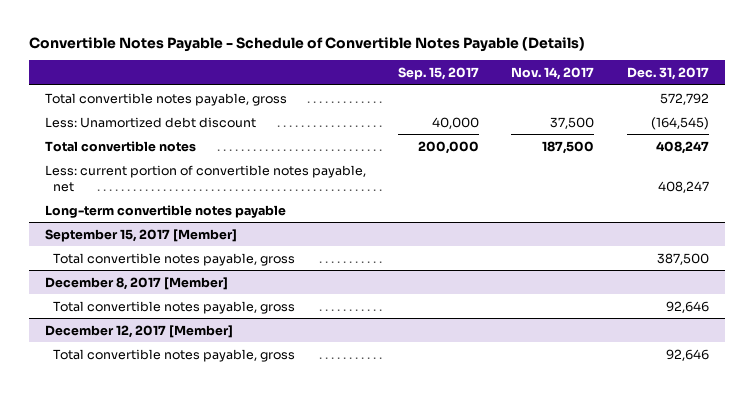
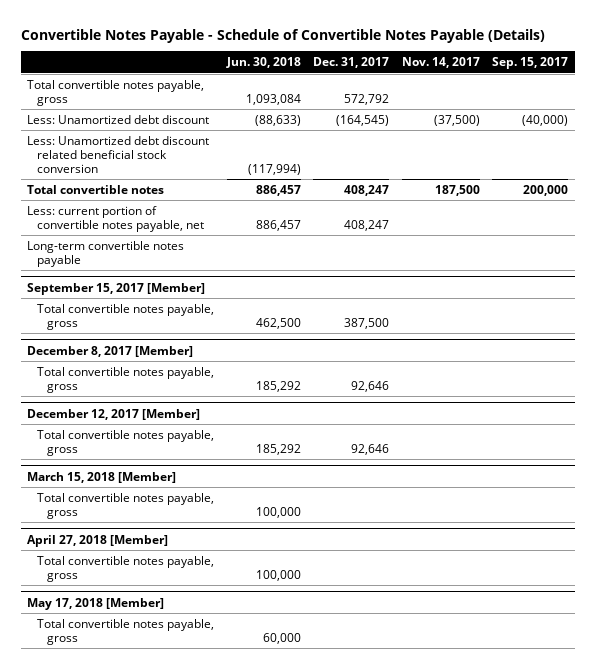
none -> [225,57,301,69] Jun. 30, 2018
[432,116,480,129] 40,000 -> [522,114,569,126] (40,000)
[550,116,595,129] 37,500 -> [433,114,480,126] (37,500)
none -> [27,135,210,173] Less: Unamortized debt discount related beneficial stock conversion
none -> [27,471,177,483] March 15, 2018 [Member]
none -> [37,492,215,519] Total convertible notes payable, gross
none -> [27,534,169,547] April 27, 2018 [Member]
none -> [37,555,215,582] Total convertible notes payable, gross
none -> [27,597,165,610] May 17, 2018 [Member]
none -> [37,618,215,645] Total convertible notes payable, gross

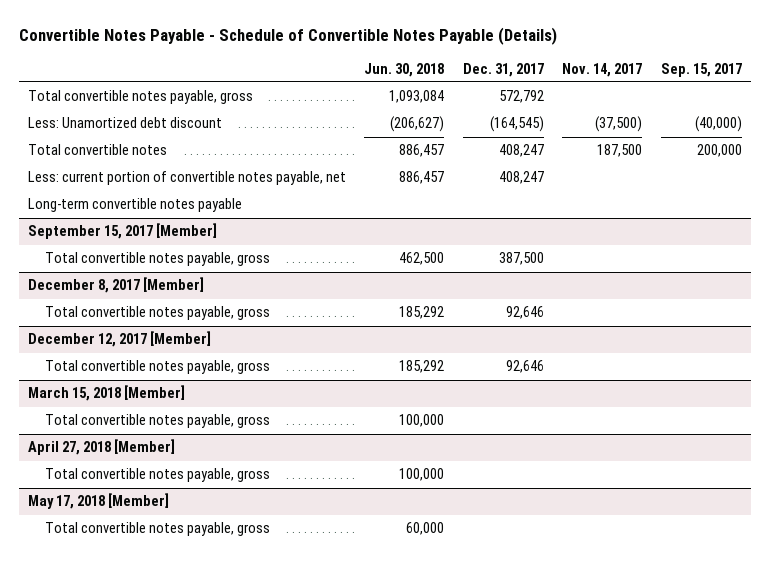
[27,135,210,173] Less: Unamortized debt discount related beneficial stock conversion -> none
[254,114,301,126] (88,633) -> [390,116,445,133] (206,627)

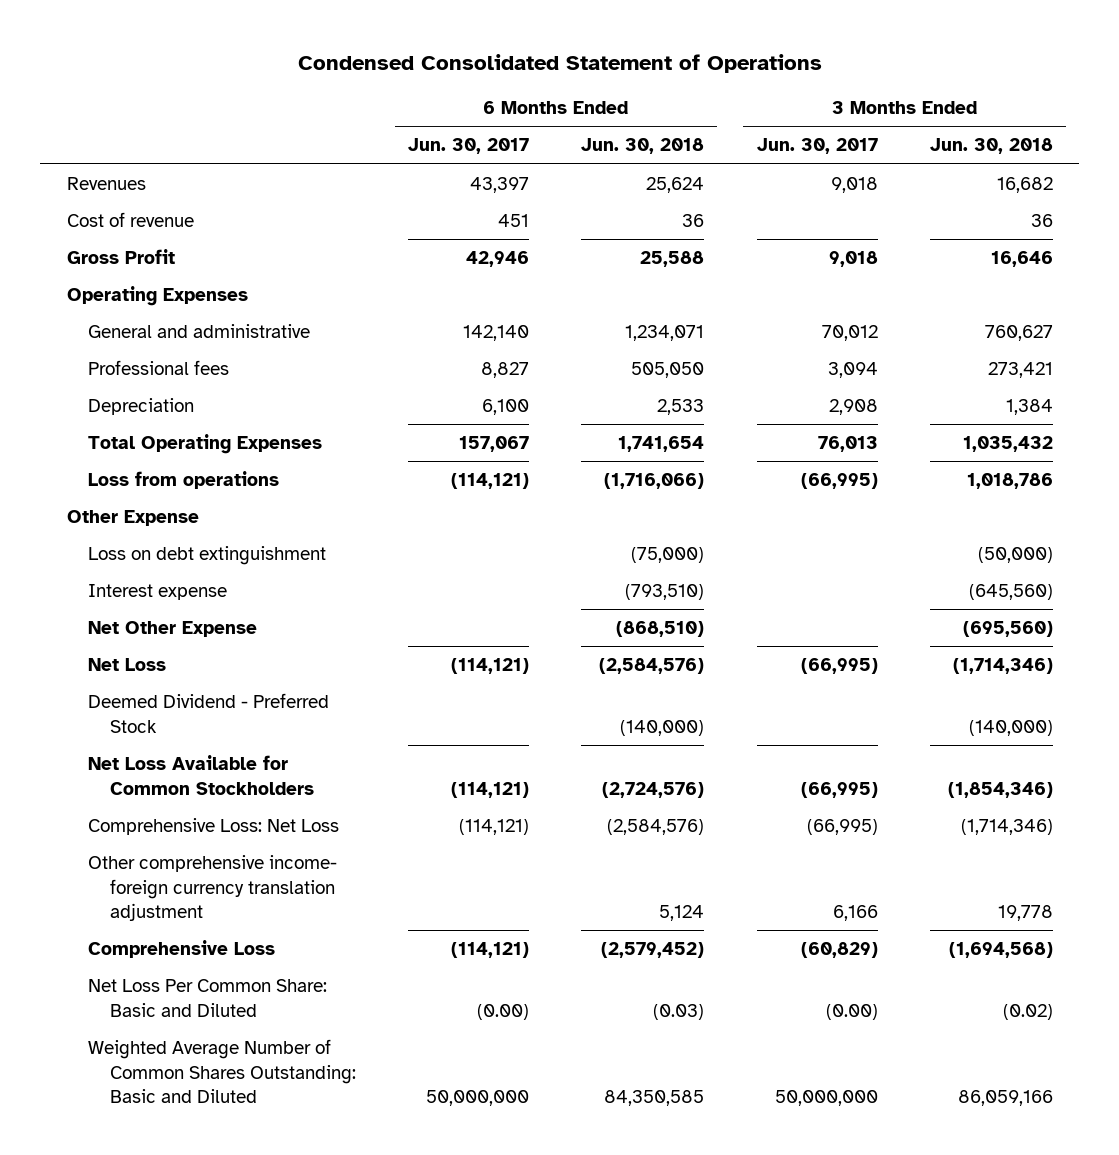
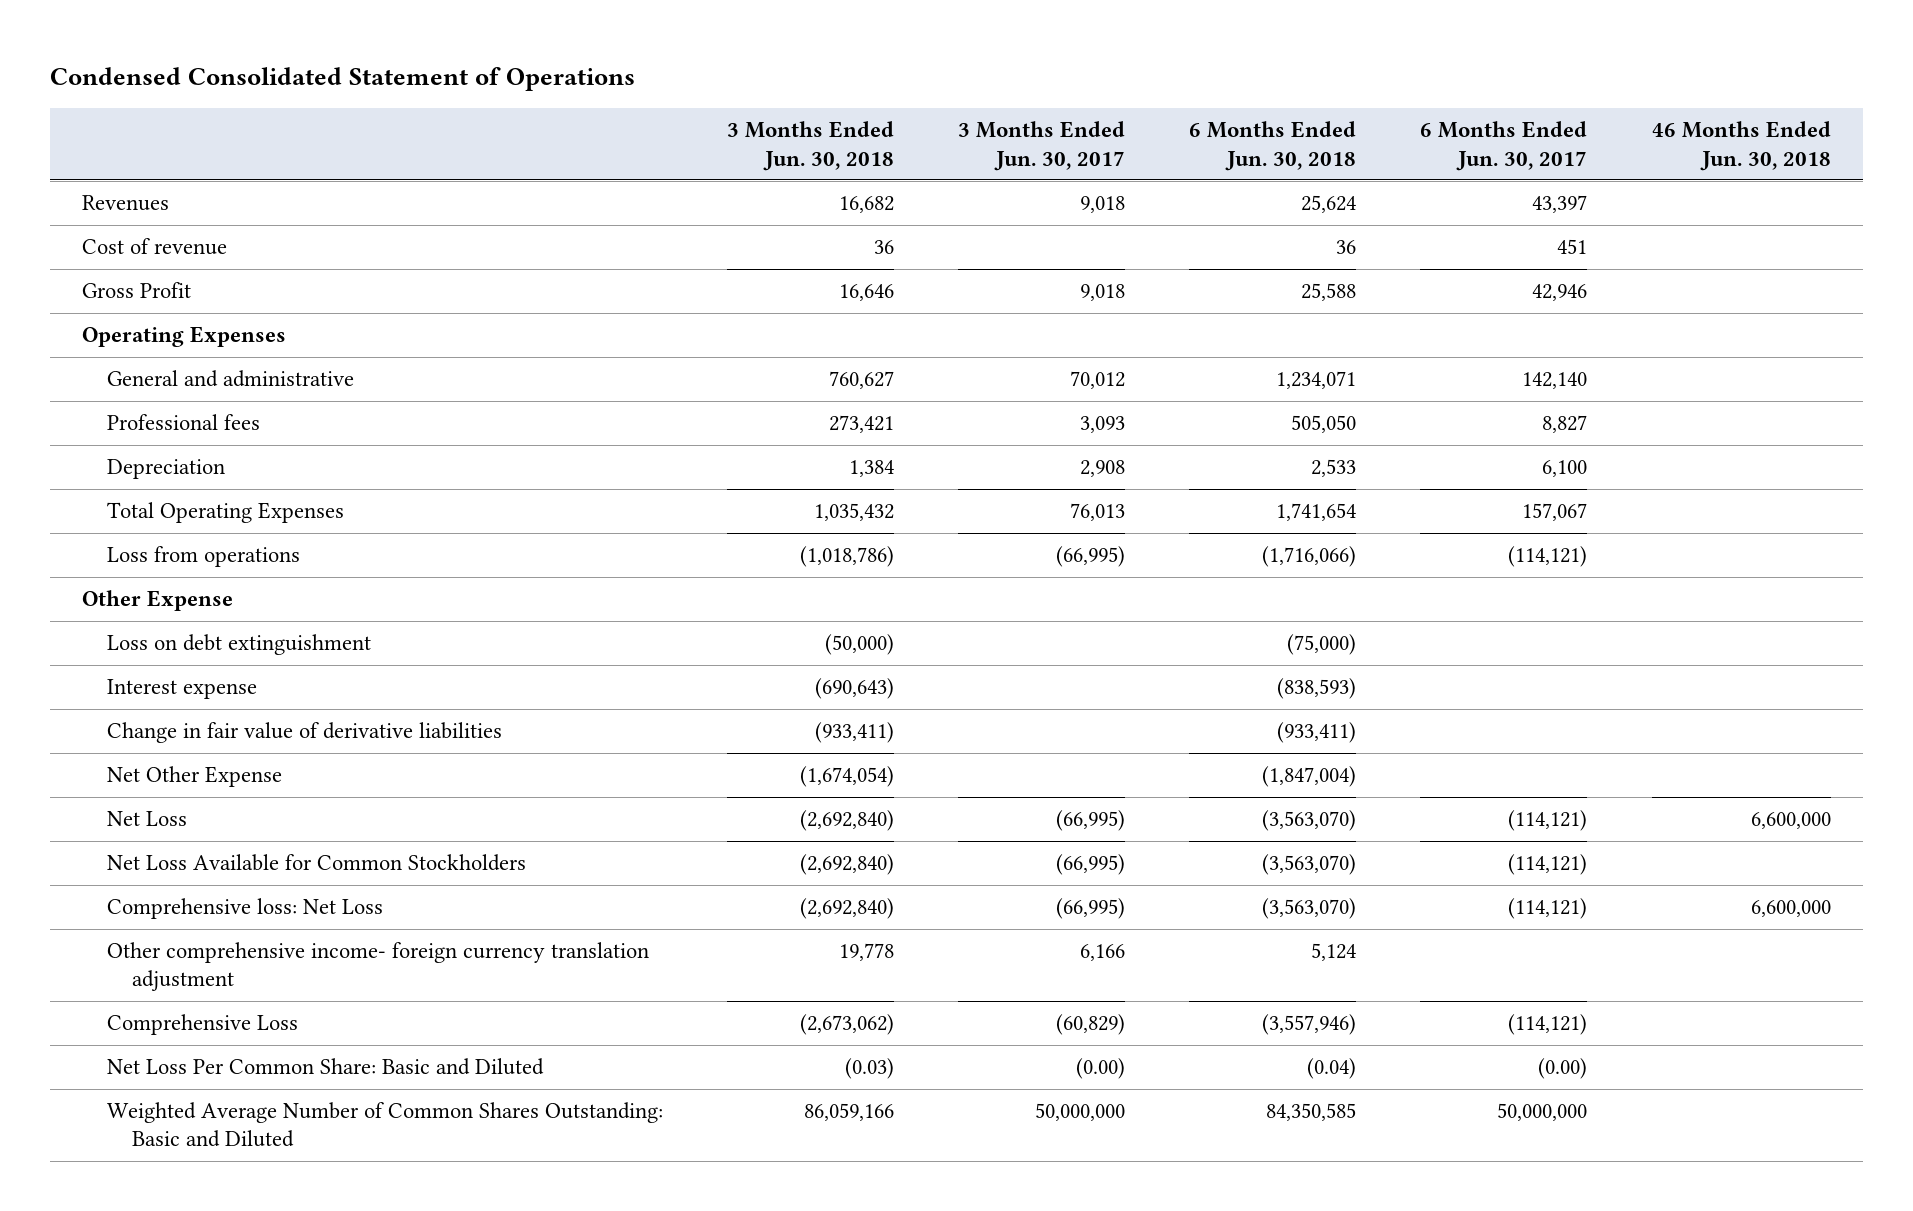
none -> [1651,121,1831,171] 46 Months Ended Jun. 30, 2018
[827,362,878,379] 3,094 -> [1080,416,1126,434] 3,093
[966,473,1053,490] 1,018,786 -> [800,546,895,568] (1,018,786)
[88,693,330,733] Deemed Dividend - Preferred Stock -> none
[625,584,705,601] (793,510) -> [1277,678,1357,700] (838,593)
[968,584,1053,601] (645,560) -> [815,678,895,700] (690,643)
none -> [107,722,503,744] Change in fair value of derivative liabilities
[616,621,705,638] (868,510) -> [1262,766,1357,788] (1,847,004)
[962,621,1053,638] (695,560) -> [800,766,895,788] (1,674,054)
[599,658,705,675] (2,584,576) -> [1262,810,1357,832] (3,563,070)
[952,658,1053,675] (1,714,346) -> [800,810,895,832] (2,692,840)
[602,781,705,798] (2,724,576) -> [1262,854,1357,876] (3,563,070)
[947,781,1053,798] (1,854,346) -> [800,854,895,876] (2,692,840)
[88,818,340,836] Comprehensive Loss: Net Loss -> [107,898,384,920] Comprehensive loss: Net Loss
[607,819,705,836] (2,584,576) -> [1262,898,1357,920] (3,563,070)
[960,819,1053,836] (1,714,346) -> [800,898,895,920] (2,692,840)
[601,942,705,959] (2,579,452) -> [1262,1014,1357,1036] (3,557,946)
[948,942,1053,959] (1,694,568) -> [800,1014,895,1036] (2,673,062)
[653,1003,705,1020] (0.03) -> [1307,1058,1357,1080] (0.04)
[1002,1003,1053,1020] (0.02) -> [845,1058,895,1080] (0.03)

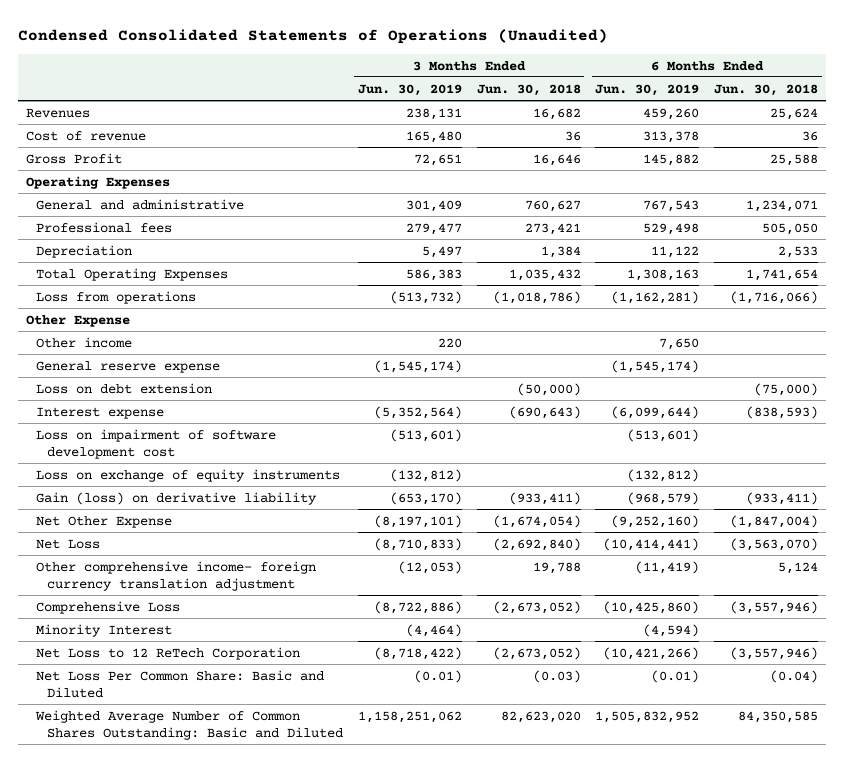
[50,67,636,92] Condensed Consolidated Statement of Operations -> [18,28,609,44] Condensed Consolidated Statements of Operations (Unaudited)
[958,121,1126,171] 3 Months Ended Jun. 30, 2017 -> none
[1420,121,1588,171] 6 Months Ended Jun. 30, 2017 -> none
[1651,121,1831,171] 46 Months Ended Jun. 30, 2018 -> none
none -> [357,83,462,96] Jun. 30, 2019
none -> [595,83,700,96] Jun. 30, 2019
none -> [36,336,133,348] Other income
none -> [36,360,221,373] General reserve expense
[107,634,372,656] Loss on debt extinguishment -> [36,382,213,394] Loss on debt extension
none -> [36,428,277,459] Loss on impairment of software development cost
none -> [36,468,341,482] Loss on exchange of equity instruments
[107,722,503,744] Change in fair value of derivative liabilities -> [36,491,318,505] Gain (loss) on derivative liability
[107,854,527,872] Net Loss Available for Common Stockholders -> none
[107,898,384,920] Comprehensive loss: Net Loss -> none
[839,943,895,962] 19,778 -> [532,561,581,574] 19,788
[800,1014,895,1036] (2,673,062) -> [492,600,581,614] (2,673,052)
none -> [36,623,173,637] Minority Interest
none -> [36,646,301,660] Net Loss to 12 ReTech Corporation
[804,1103,895,1122] 86,059,166 -> [500,710,581,723] 82,623,020

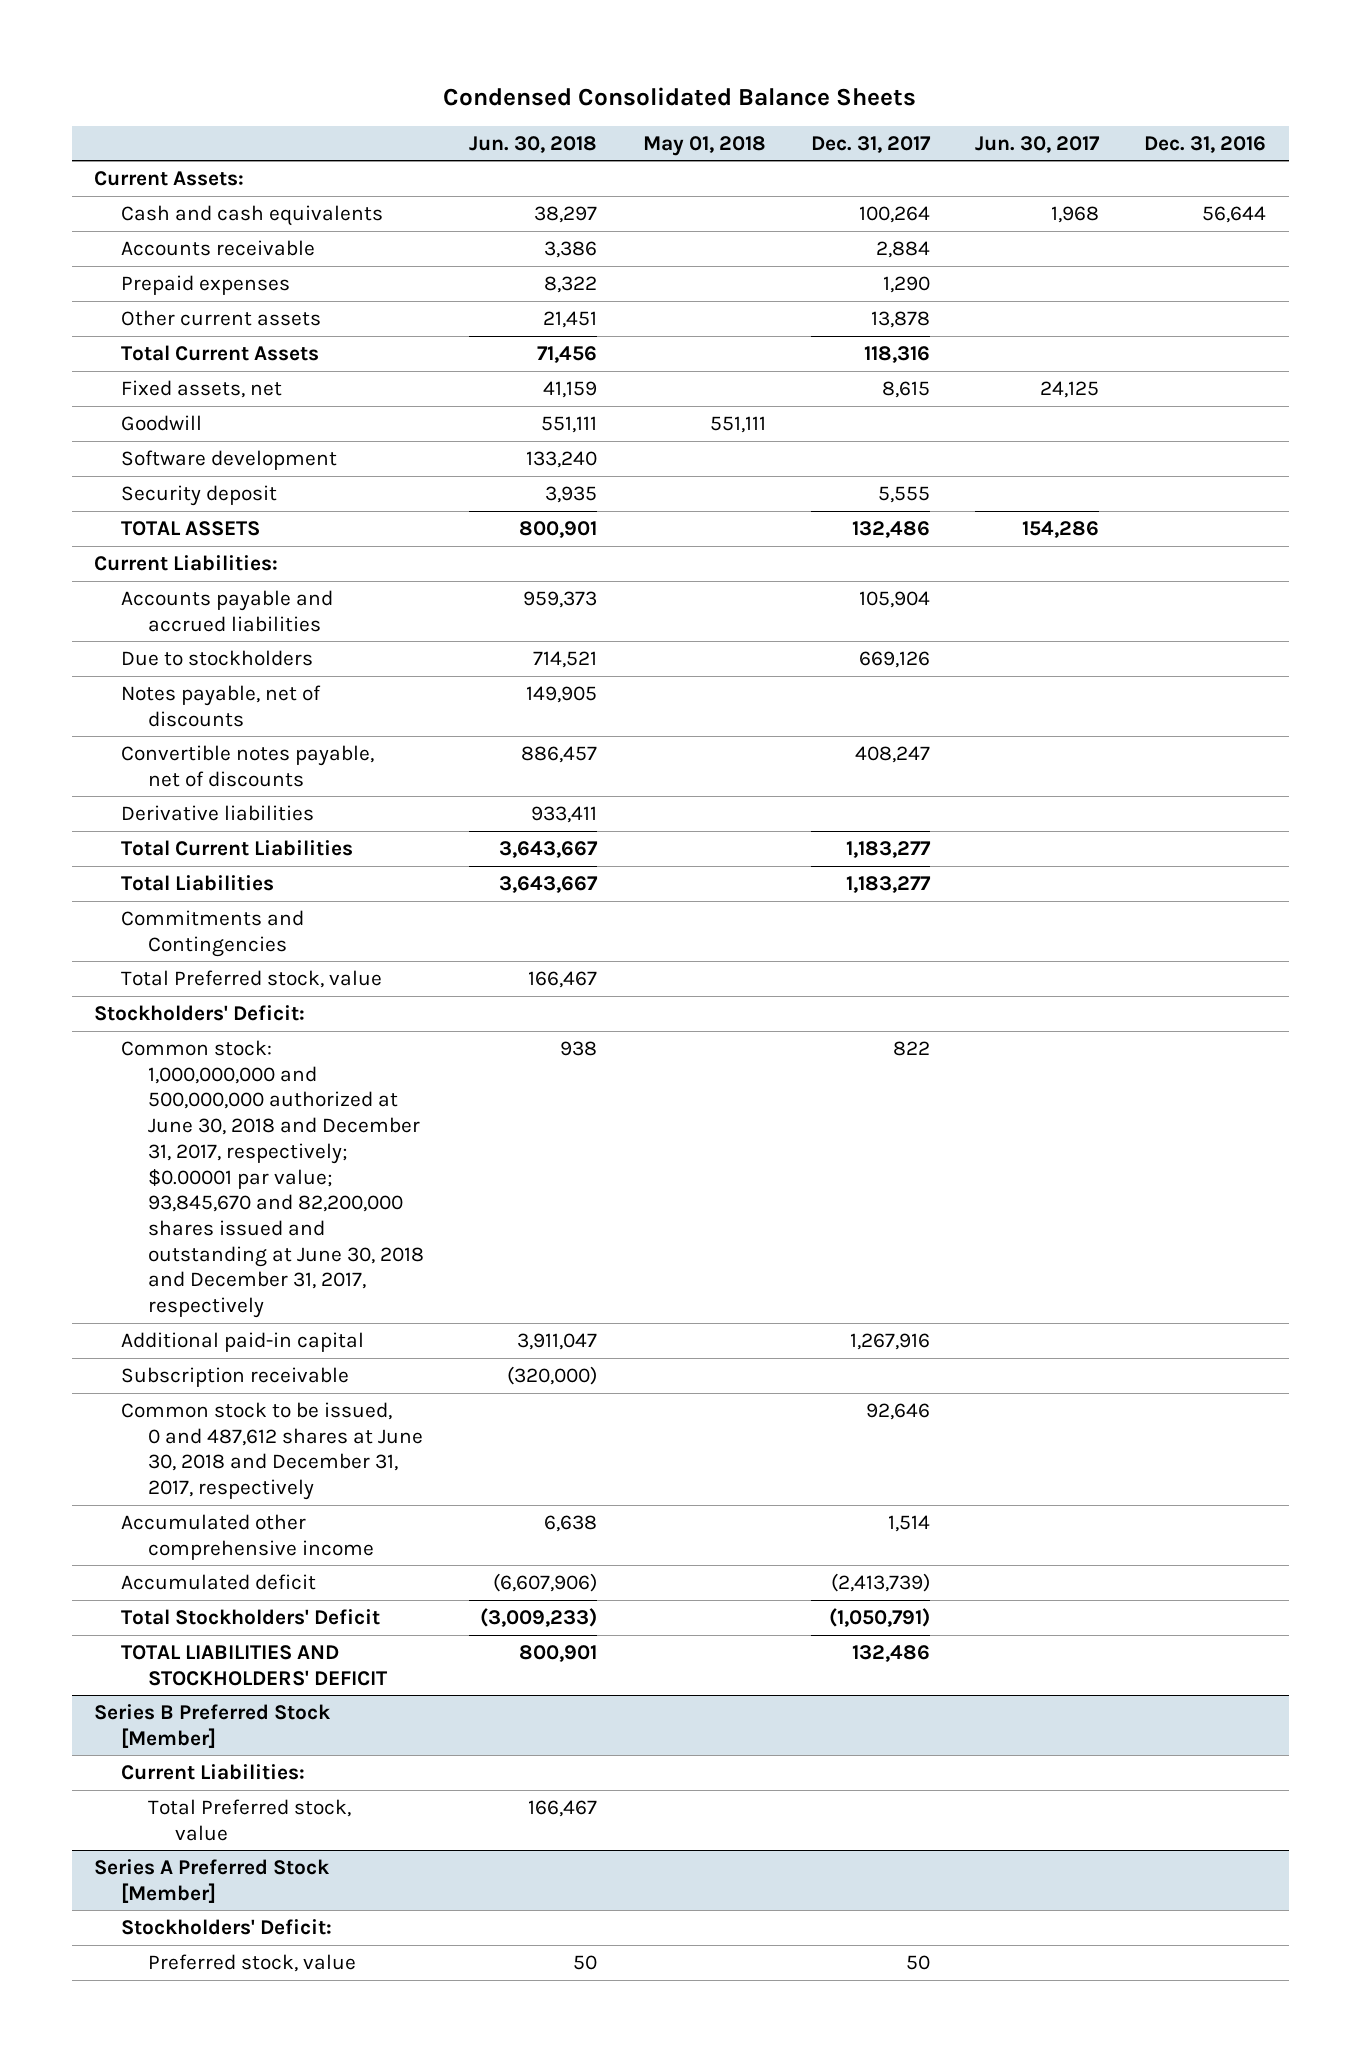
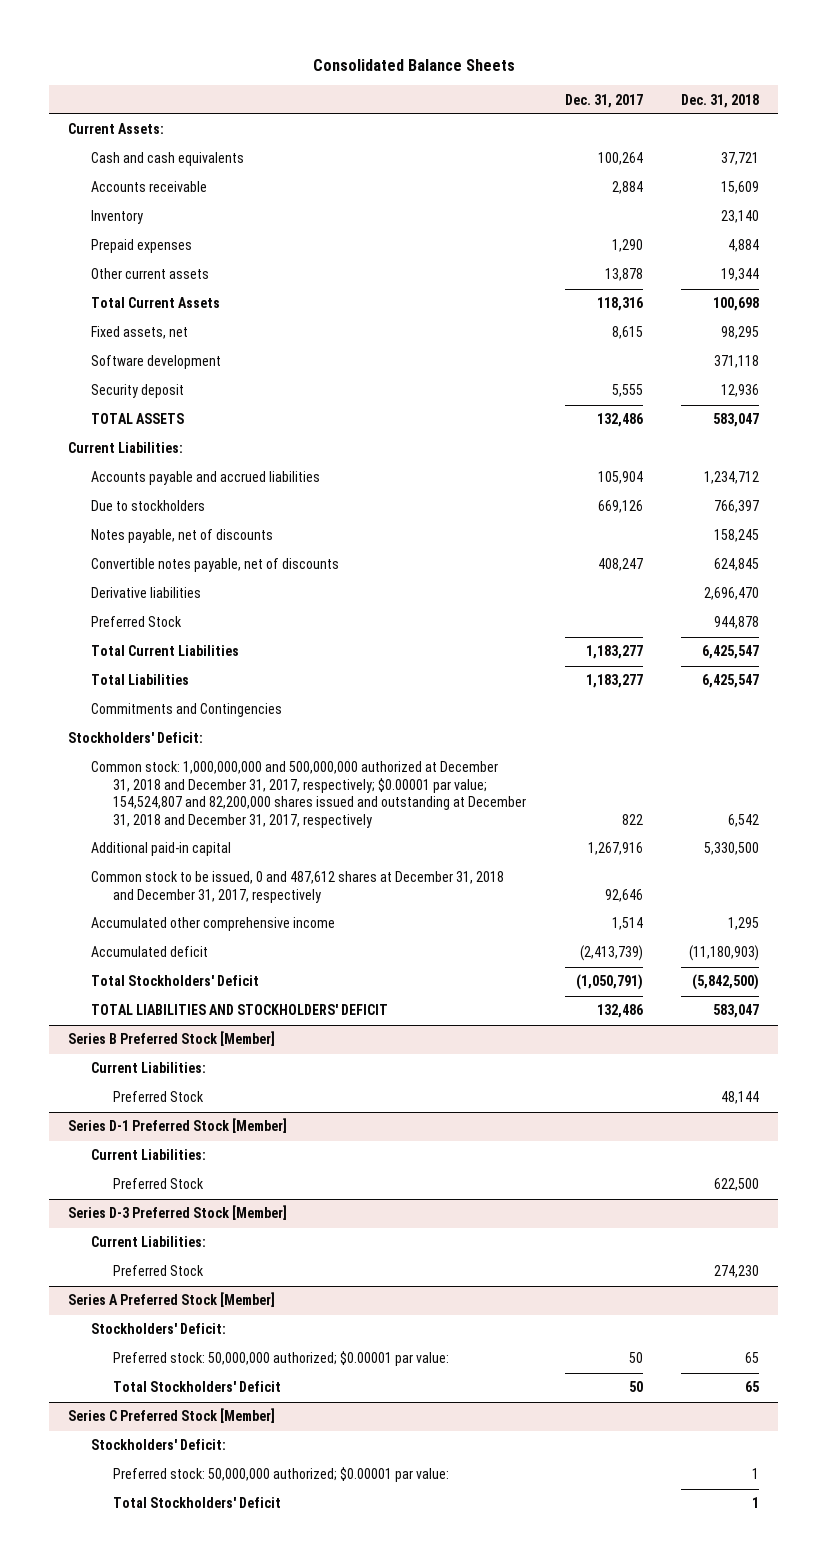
[443,86,917,106] Condensed Consolidated Balance Sheets -> [312,59,515,72] Consolidated Balance Sheets
[469,135,598,153] Jun. 30, 2018 -> none
[642,135,766,156] May 01, 2018 -> none
[975,135,1101,153] Jun. 30, 2017 -> none
[1144,135,1267,153] Dec. 31, 2016 -> none
none -> [681,93,760,108] Dec. 31, 2018
none -> [90,210,143,225] Inventory
[121,414,203,431] Goodwill -> none
none -> [90,616,182,628] Preferred Stock
[121,969,383,988] Total Preferred stock, value -> none
[121,1039,425,1319] Common stock: 1,000,000,000 and 500,000,000 authorized at June 30, 2018 and December 31, 2017, respectively; $0.00001 par value; 93,845,670 and 82,200,000 shares issued and outstanding at June 30, 2018 and December 31, 2017, respectively -> [90,761,526,828] Common stock: 1,000,000,000 and 500,000,000 authorized at December 31, 2018 and December 31, 2017, respectively; $0.00001 par value; 154,524,807 and 82,200,000 shares issued and outstanding at December 31, 2018 and December 31, 2017, respectively
[121,1366,350,1387] Subscription receivable -> none
[121,1401,424,1501] Common stock to be issued, 0 and 487,612 shares at June 30, 2018 and December 31, 2017, respectively -> [90,871,504,903] Common stock to be issued, 0 and 487,612 shares at December 31, 2018 and December 31, 2017, respectively
[148,1798,352,1841] Total Preferred stock, value -> [112,1091,204,1103] Preferred Stock
none -> [68,1118,288,1134] Series D-1 Preferred Stock [Member]
none -> [90,1149,206,1161] Current Liabilities:
none -> [112,1178,204,1190] Preferred Stock
none -> [68,1205,288,1221] Series D-3 Preferred Stock [Member]
none -> [90,1236,206,1248] Current Liabilities:
none -> [112,1265,204,1277] Preferred Stock
[148,1953,357,1972] Preferred stock, value -> [112,1351,449,1367] Preferred stock: 50,000,000 authorized; $0.00001 par value:
none -> [112,1381,281,1393] Total Stockholders' Deficit
none -> [68,1408,276,1424] Series C Preferred Stock [Member]
none -> [90,1439,226,1451] Stockholders' Deficit:
none -> [112,1467,449,1483] Preferred stock: 50,000,000 authorized; $0.00001 par value:
none -> [112,1497,281,1509] Total Stockholders' Deficit

